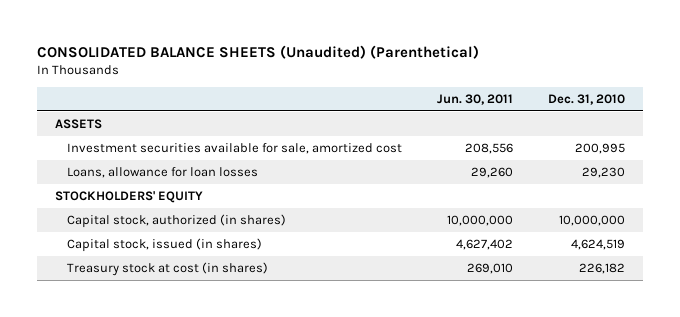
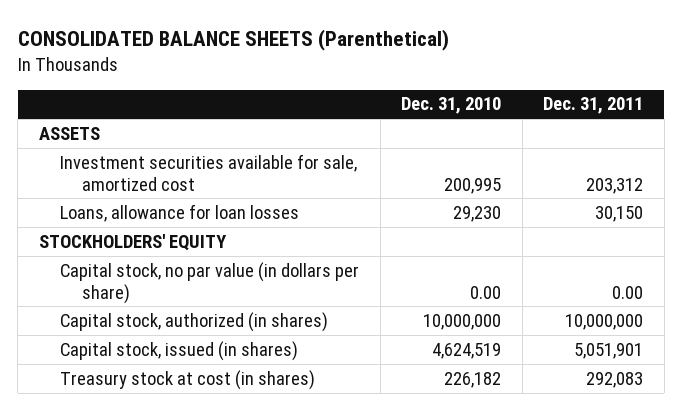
[36,44,479,59] CONSOLIDATED BALANCE SHEETS (Unaudited) (Parenthetical) -> [17,29,449,52] CONSOLIDATED BALANCE SHEETS (Parenthetical)
[436,93,513,105] Jun. 30, 2011 -> none
none -> [543,97,644,115] Dec. 31, 2011
none -> [60,261,360,304] Capital stock, no par value (in dollars per share)

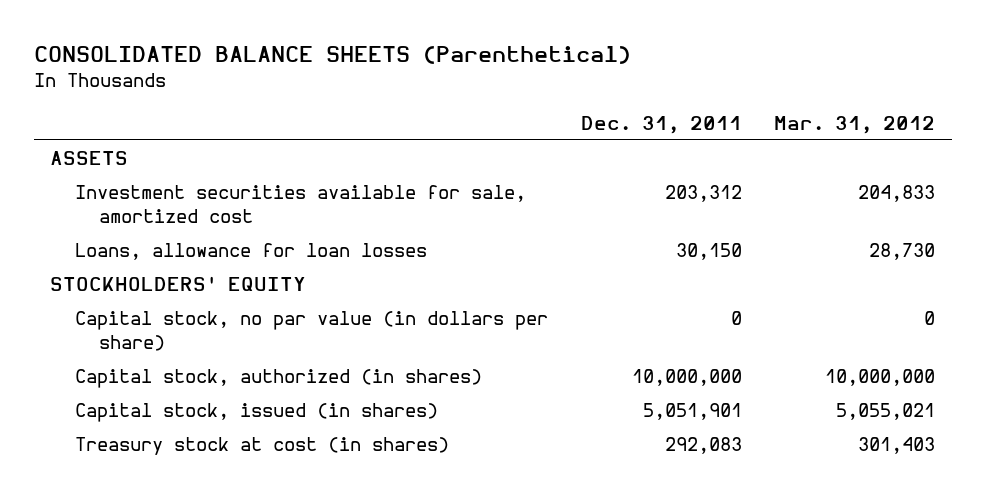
[401,97,502,115] Dec. 31, 2010 -> none
none -> [774,115,936,134] Mar. 31, 2012
[612,285,644,299] 0.00 -> [730,311,742,326] 0

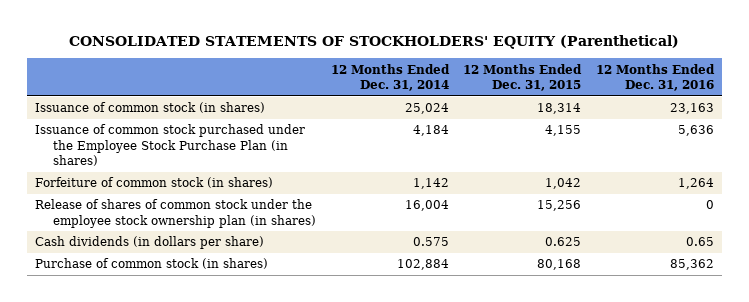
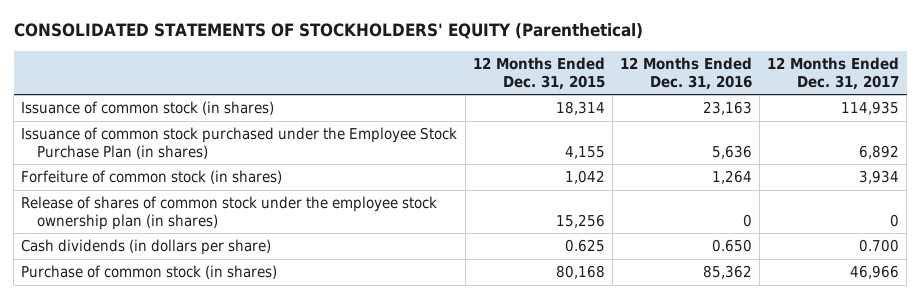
[330,63,450,92] 12 Months Ended Dec. 31, 2014 -> none
none -> [767,57,900,90] 12 Months Ended Dec. 31, 2017
[686,237,715,247] 0.65 -> [711,239,752,253] 0.650

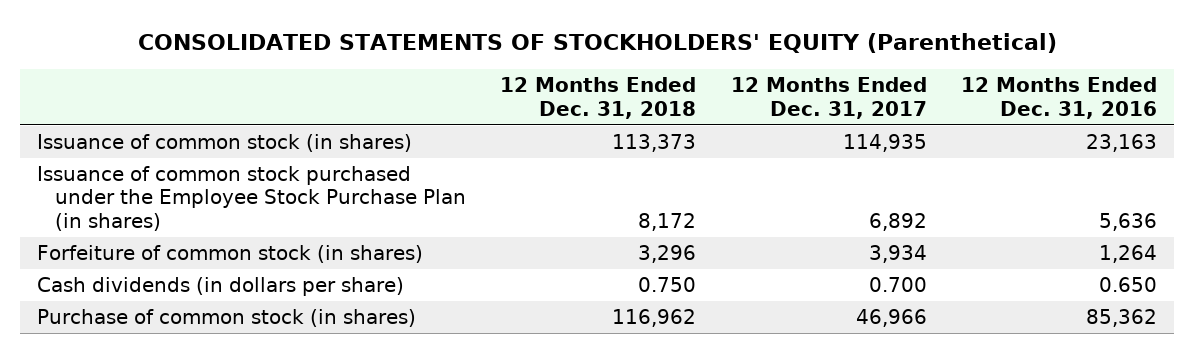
[472,57,605,90] 12 Months Ended Dec. 31, 2015 -> none
none -> [500,77,697,119] 12 Months Ended Dec. 31, 2018
[21,196,438,230] Release of shares of common stock under the employee stock ownership plan (in shares) -> none

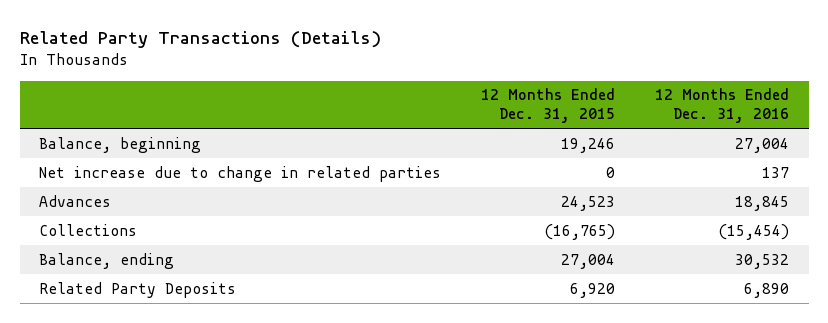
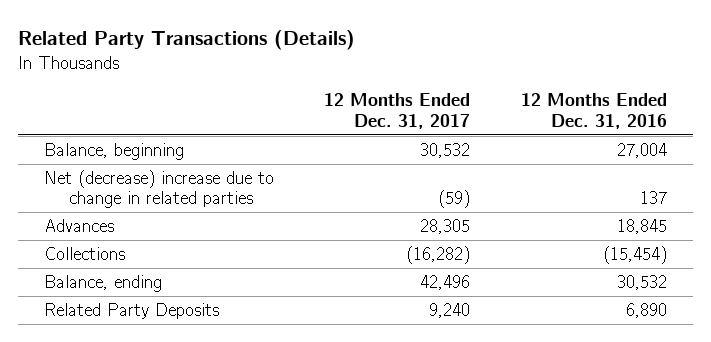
[481,88,616,124] 12 Months Ended Dec. 31, 2015 -> none
none -> [324,93,471,129] 12 Months Ended Dec. 31, 2017
[39,165,442,182] Net increase due to change in related parties -> [43,169,274,209] Net (decrease) increase due to change in related parties

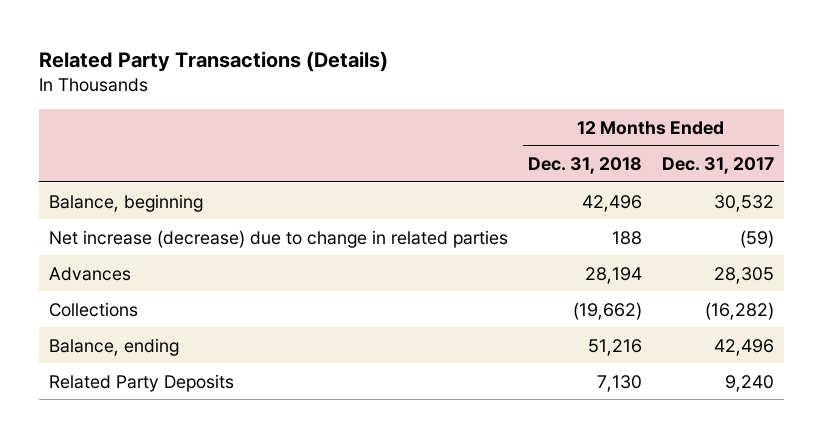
[521,93,668,129] 12 Months Ended Dec. 31, 2016 -> none
none -> [527,156,642,174] Dec. 31, 2018
[43,169,274,209] Net (decrease) increase due to change in related parties -> [48,229,508,248] Net increase (decrease) due to change in related parties

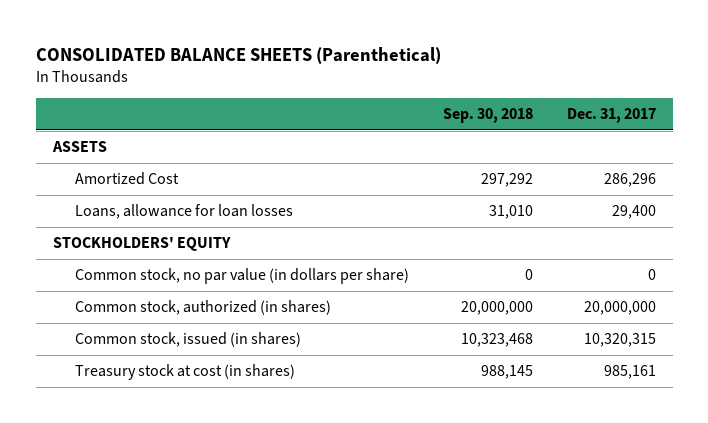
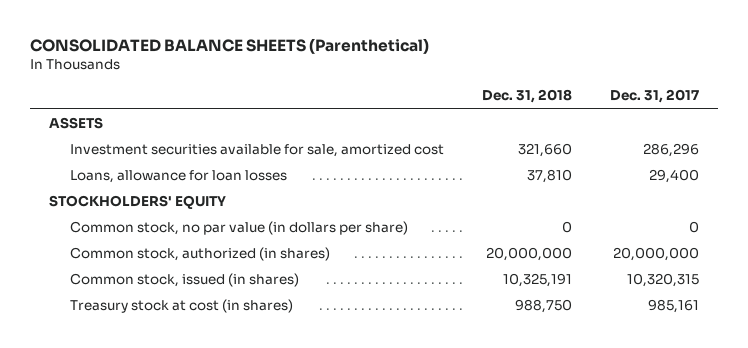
[442,108,533,124] Sep. 30, 2018 -> none
none -> [482,89,573,104] Dec. 31, 2018
[74,172,179,186] Amortized Cost -> [70,143,445,157] Investment securities available for sale, amortized cost

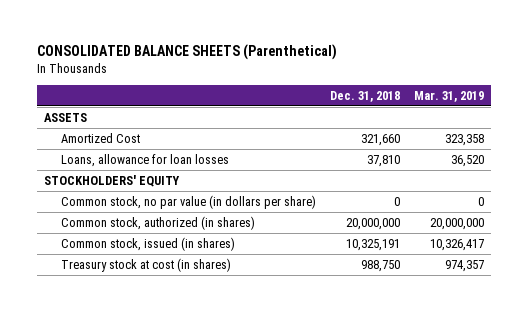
[610,89,700,104] Dec. 31, 2017 -> none
none -> [414,90,485,102] Mar. 31, 2019
[70,143,445,157] Investment securities available for sale, amortized cost -> [60,132,140,143] Amortized Cost

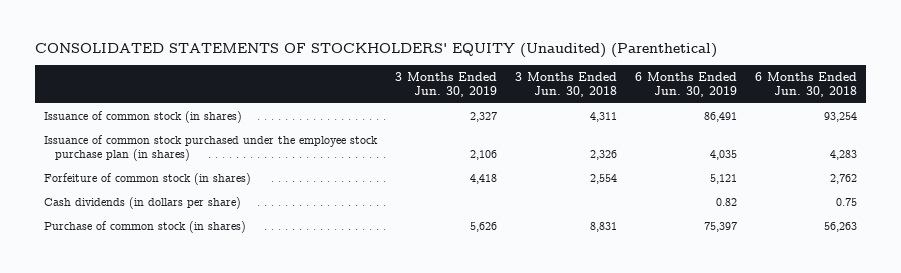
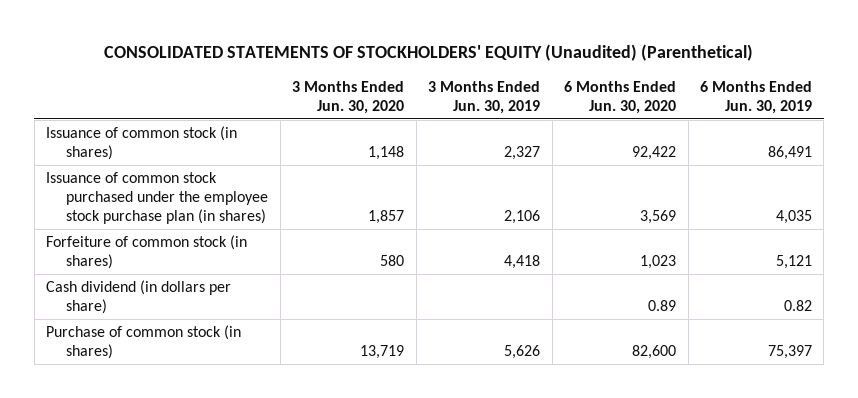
[515,71,618,98] 3 Months Ended Jun. 30, 2018 -> none
[755,71,858,98] 6 Months Ended Jun. 30, 2018 -> none
none -> [292,80,405,114] 3 Months Ended Jun. 30, 2020
none -> [564,80,677,114] 6 Months Ended Jun. 30, 2020
[44,196,242,209] Cash dividends (in dollars per share) -> [46,279,232,315] Cash dividend (in dollars per share)

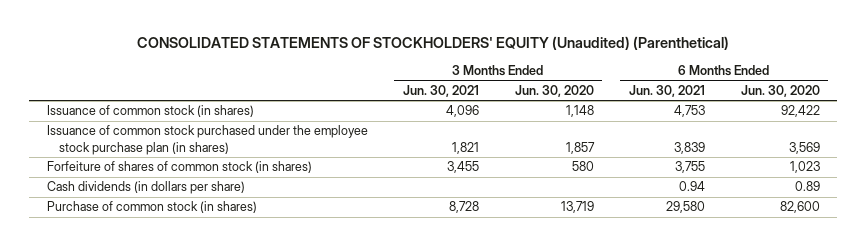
[428,80,541,114] 3 Months Ended Jun. 30, 2019 -> none
[699,80,812,114] 6 Months Ended Jun. 30, 2019 -> none
none -> [403,84,480,97] Jun. 30, 2021
none -> [629,84,706,97] Jun. 30, 2021
[46,234,248,270] Forfeiture of common stock (in shares) -> [46,161,312,174] Forfeiture of shares of common stock (in shares)
[46,279,232,315] Cash dividend (in dollars per share) -> [46,181,245,195] Cash dividends (in dollars per share)

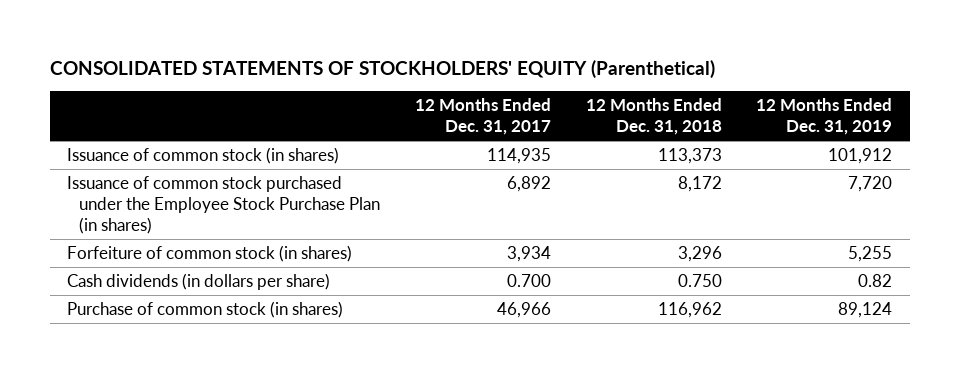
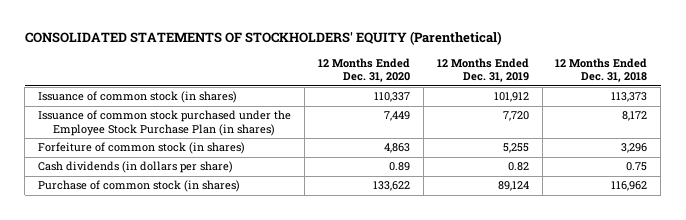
[415,98,552,136] 12 Months Ended Dec. 31, 2017 -> none
none -> [317,57,410,83] 12 Months Ended Dec. 31, 2020
[677,273,722,287] 0.750 -> [626,162,648,172] 0.75

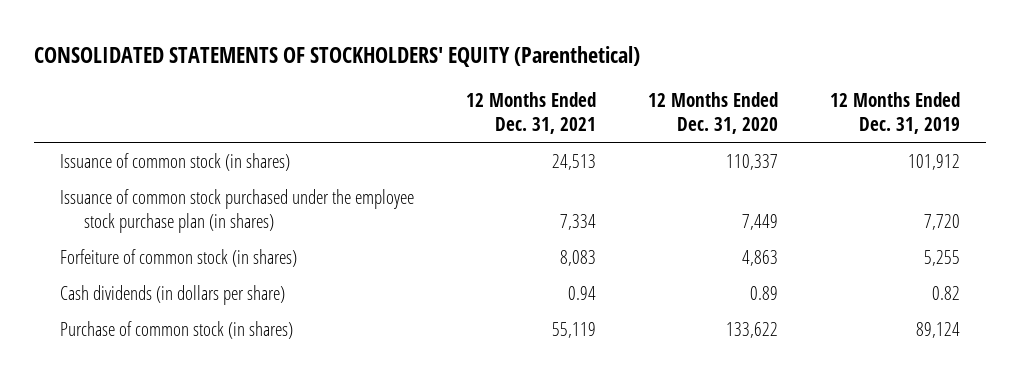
[555,57,648,83] 12 Months Ended Dec. 31, 2018 -> none
none -> [465,92,596,135] 12 Months Ended Dec. 31, 2021
[38,110,292,136] Issuance of common stock purchased under the Employee Stock Purchase Plan (in shares) -> [59,188,414,233] Issuance of common stock purchased under the employee stock purchase plan (in shares)

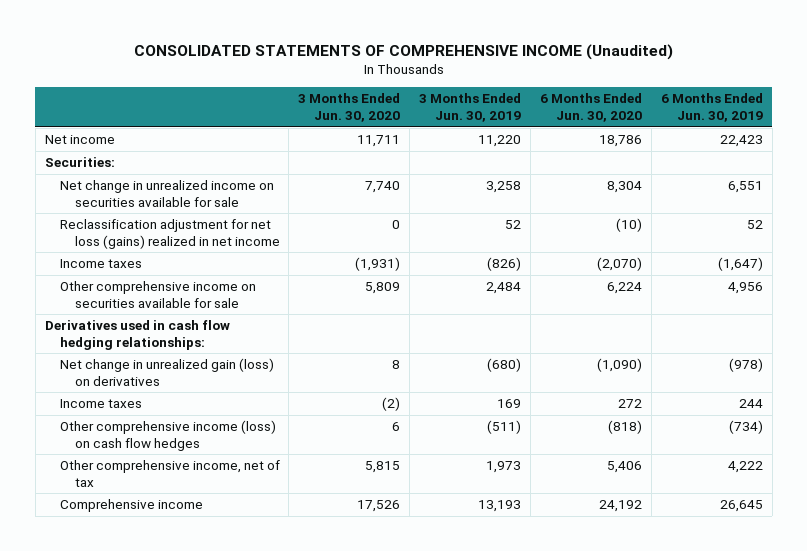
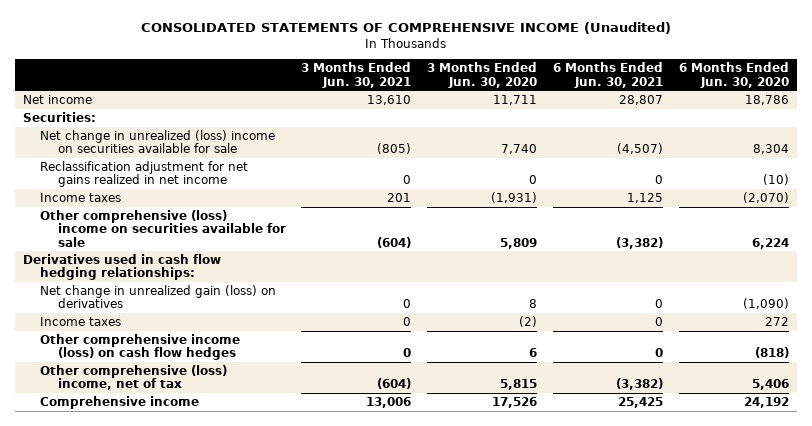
[419,93,522,123] 3 Months Ended Jun. 30, 2019 -> none
[660,93,763,123] 6 Months Ended Jun. 30, 2019 -> none
none -> [301,62,412,88] 3 Months Ended Jun. 30, 2021
none -> [553,62,664,88] 6 Months Ended Jun. 30, 2021
[59,180,274,207] Net change in unrealized income on securities available for sale -> [40,130,276,154] Net change in unrealized (loss) income on securities available for sale
[59,219,280,249] Reclassification adjustment for net loss (gains) realized in net income -> [40,161,249,188] Reclassification adjustment for net gains realized in net income
[59,281,256,308] Other comprehensive income on securities available for sale -> [40,210,286,247] Other comprehensive (loss) income on securities available for sale
[59,460,280,487] Other comprehensive income, net of tax -> [40,365,228,391] Other comprehensive (loss) income, net of tax

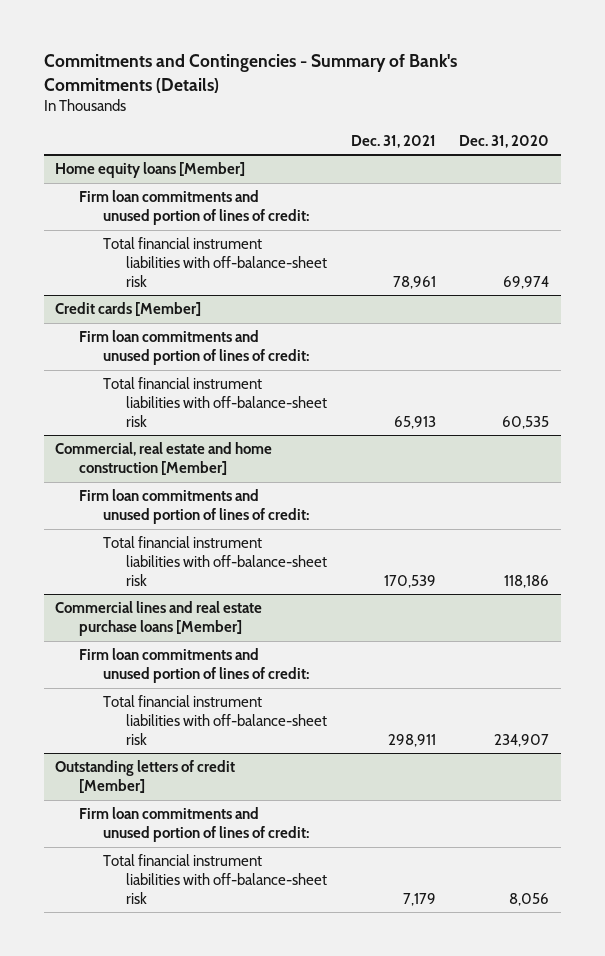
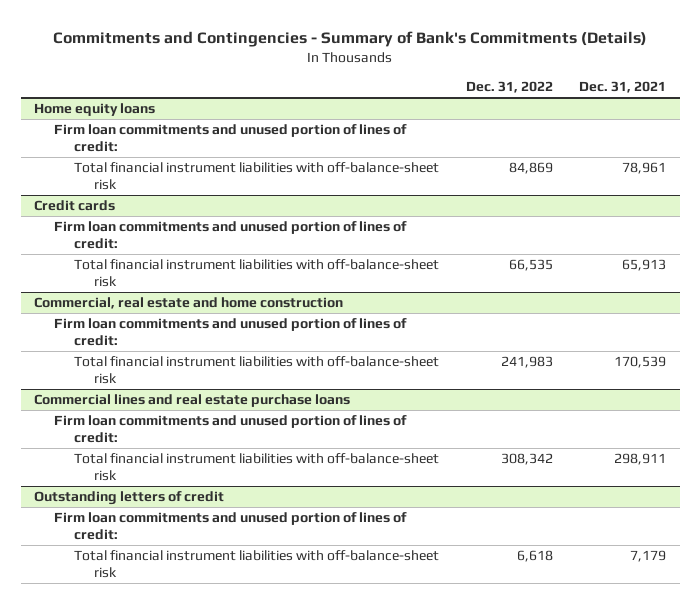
[459,134,550,148] Dec. 31, 2020 -> none
none -> [465,81,553,94] Dec. 31, 2022
[55,162,246,179] Home equity loans [Member] -> [34,103,156,117] Home equity loans
[55,302,202,317] Credit cards [Member] -> [34,200,116,212] Credit cards
[55,442,273,475] Commercial, real estate and home construction [Member] -> [34,297,344,310] Commercial, real estate and home construction
[55,601,263,636] Commercial lines and real estate purchase loans [Member] -> [34,394,351,408] Commercial lines and real estate purchase loans
[55,760,236,793] Outstanding letters of credit [Member] -> [34,491,225,506] Outstanding letters of credit

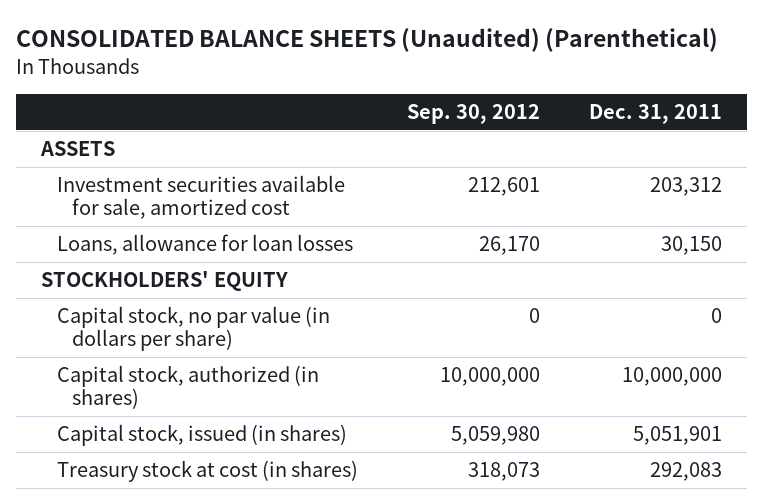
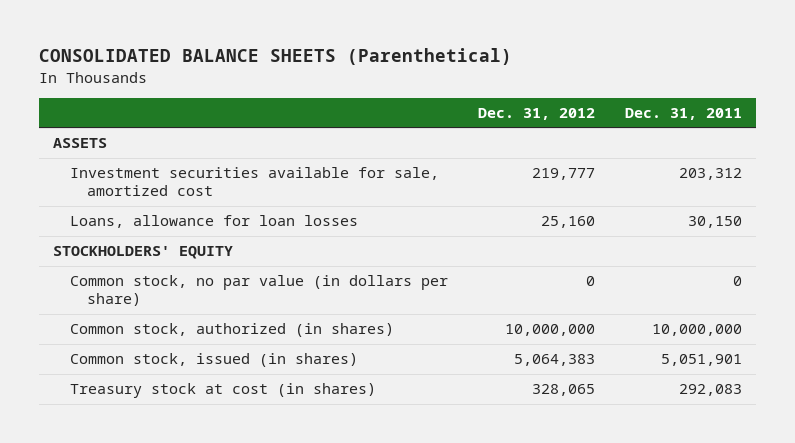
[16,27,719,52] CONSOLIDATED BALANCE SHEETS (Unaudited) (Parenthetical) -> [38,48,512,66] CONSOLIDATED BALANCE SHEETS (Parenthetical)
[406,103,540,124] Sep. 30, 2012 -> none
none -> [477,107,595,120] Dec. 31, 2012
[56,306,330,352] Capital stock, no par value (in dollars per share) -> [70,275,449,307] Common stock, no par value (in dollars per share)
[56,365,319,410] Capital stock, authorized (in shares) -> [70,323,395,338] Common stock, authorized (in shares)
[56,424,347,447] Capital stock, issued (in shares) -> [70,353,359,368] Common stock, issued (in shares)

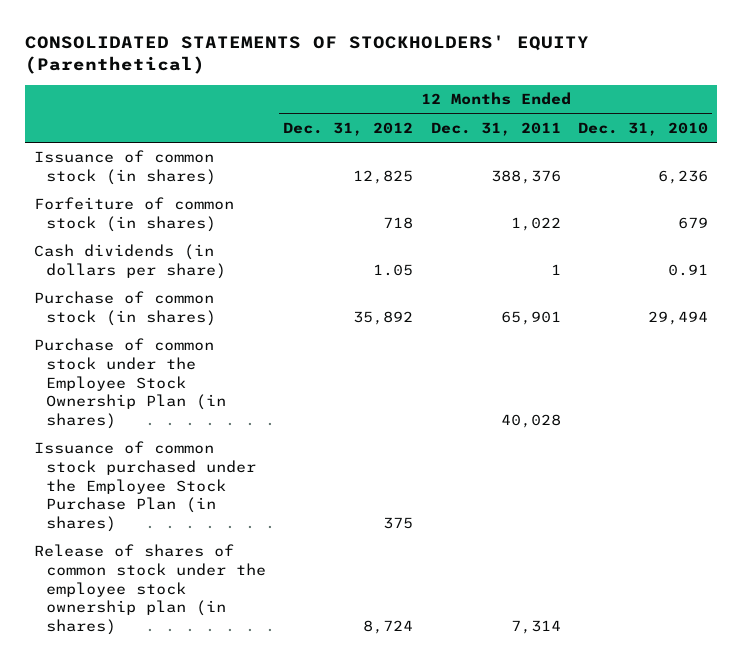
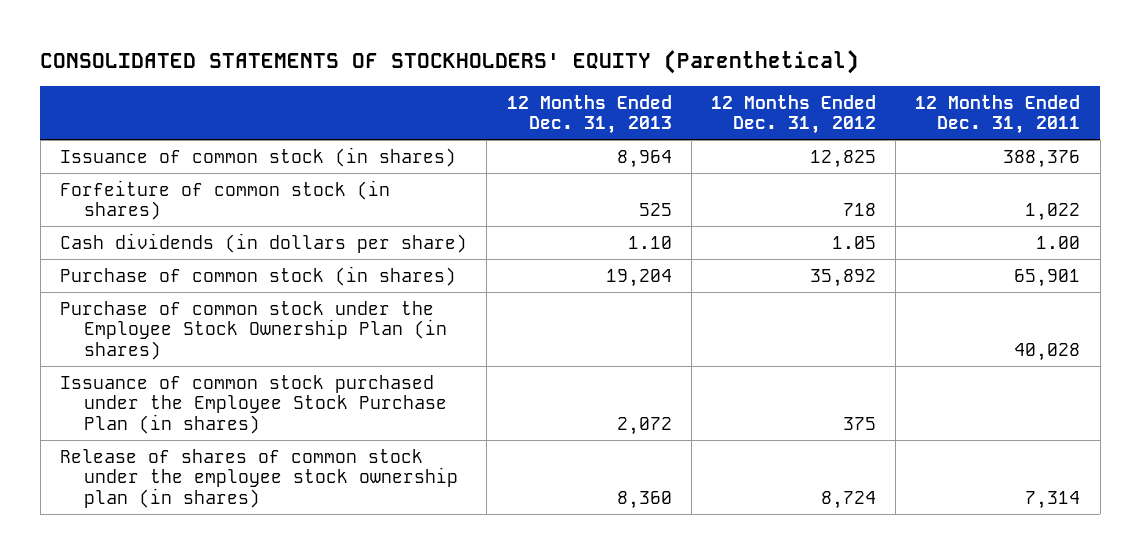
[578,121,709,136] Dec. 31, 2010 -> none
none -> [506,94,672,135] 12 Months Ended Dec. 31, 2013
[550,264,561,276] 1 -> [1036,235,1081,249] 1.00

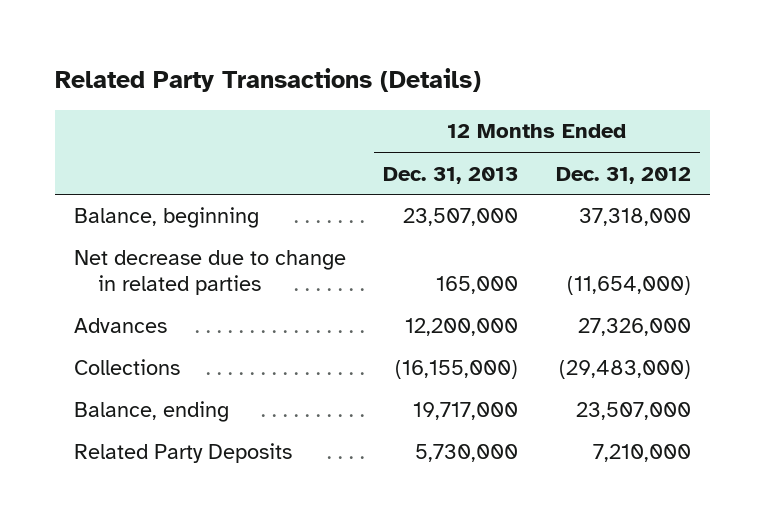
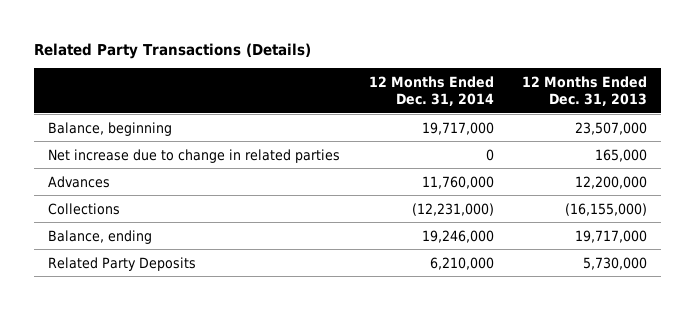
[555,166,691,184] Dec. 31, 2012 -> none
none -> [368,75,494,106] 12 Months Ended Dec. 31, 2014
[73,250,346,296] Net decrease due to change in related parties -> [48,148,341,163] Net increase due to change in related parties

